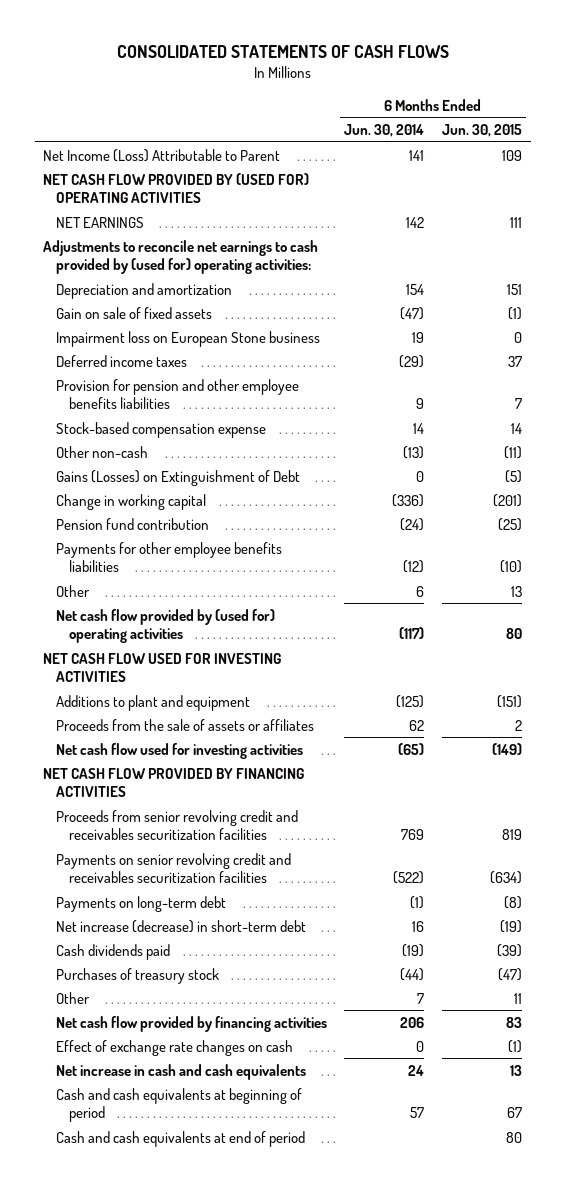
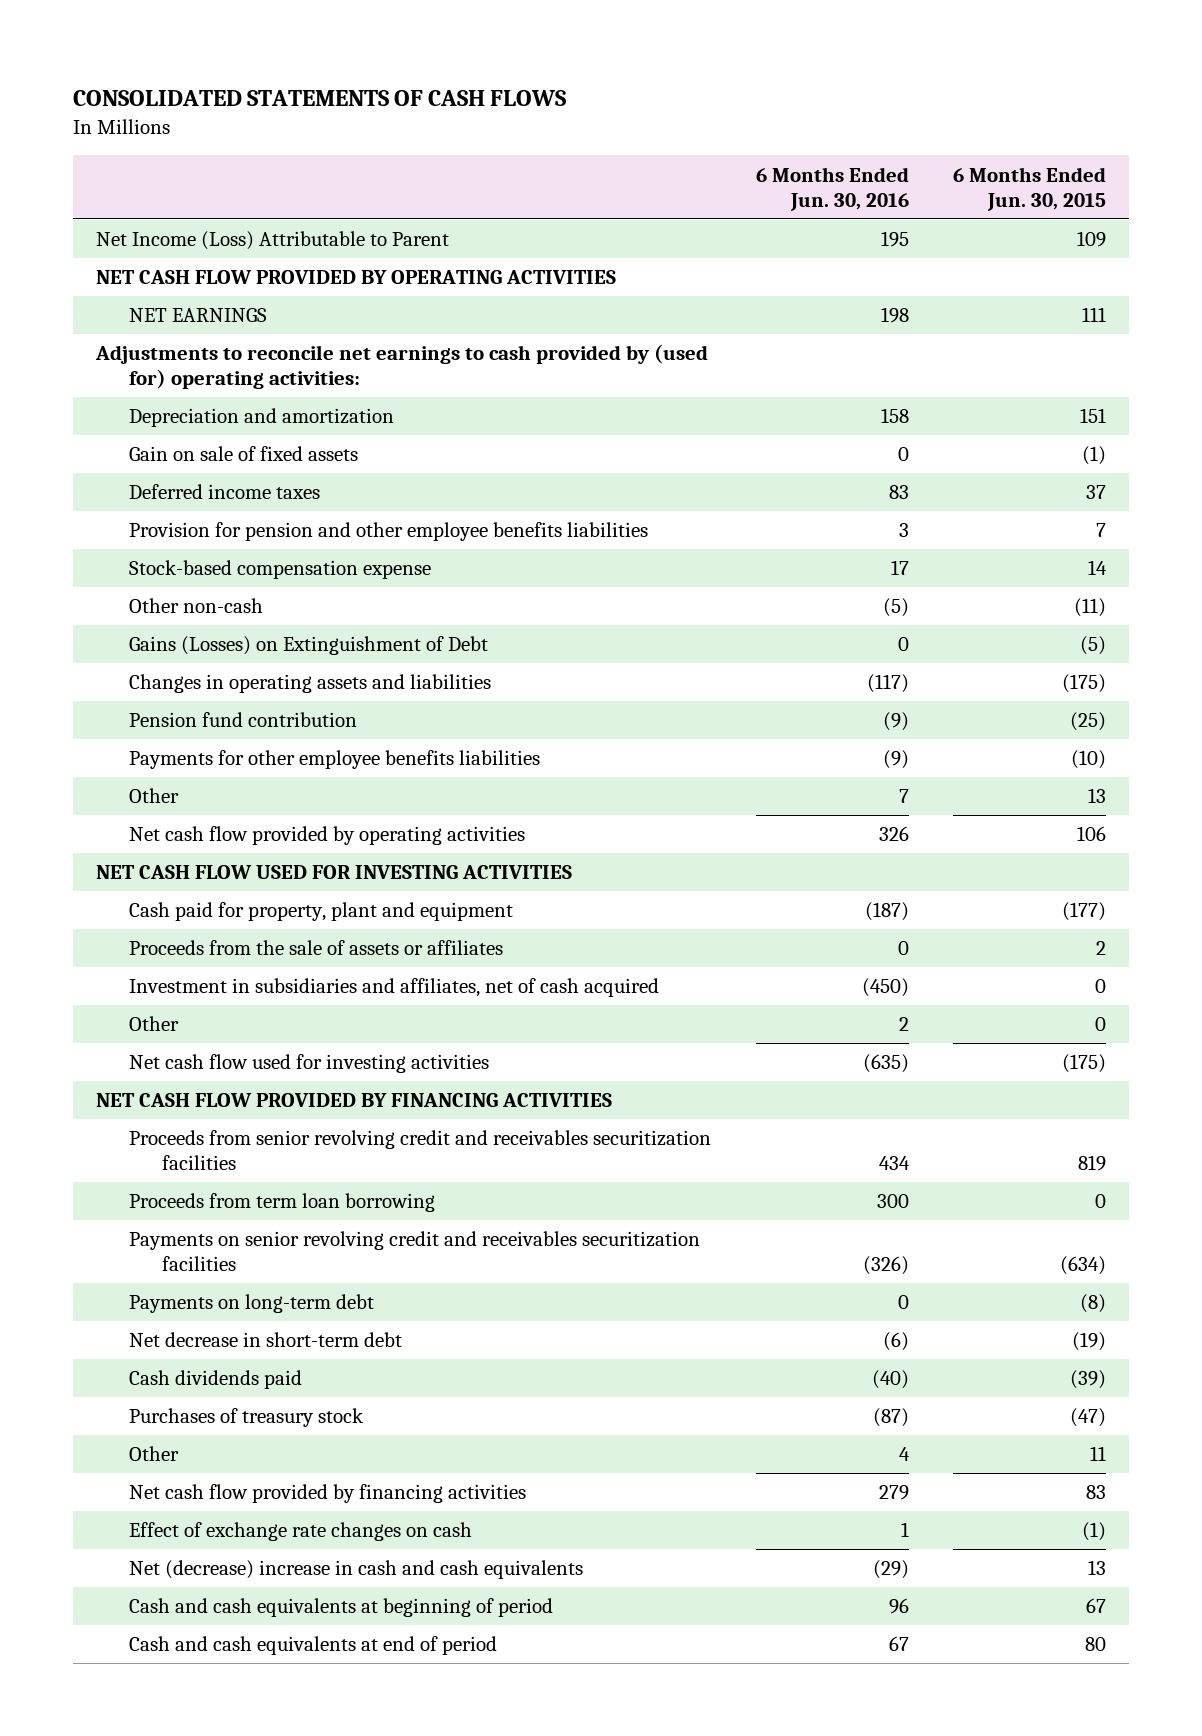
[344,124,425,138] Jun. 30, 2014 -> none
none -> [755,166,909,211] 6 Months Ended Jun. 30, 2016
[43,172,310,204] NET CASH FLOW PROVIDED BY (USED FOR) OPERATING ACTIVITIES -> [95,270,616,285] NET CASH FLOW PROVIDED BY OPERATING ACTIVITIES
[55,330,320,347] Impairment loss on European Stone business -> none
[55,493,206,510] Change in working capital -> none
none -> [128,674,491,694] Changes in operating assets and liabilities
[55,608,275,644] Net cash flow provided by (used for) operating activities -> [128,826,525,846] Net cash flow provided by operating activities
[505,628,522,640] 80 -> [1077,826,1107,842] 106
[55,694,250,711] Additions to plant and equipment -> [128,902,513,922] Cash paid for property, plant and equipment
[496,694,522,708] (151) -> [1062,902,1107,922] (177)
none -> [128,978,659,998] Investment in subsidiaries and affiliates, net of cash acquired
none -> [128,1016,179,1032] Other
[491,742,522,755] (149) -> [1062,1054,1107,1074] (175)
none -> [128,1193,435,1213] Proceeds from term loan borrowing
[55,919,306,933] Net increase (decrease) in short-term debt -> [128,1332,402,1348] Net decrease in short-term debt
[55,1063,306,1080] Net increase in cash and cash equivalents -> [128,1560,583,1580] Net (decrease) increase in cash and cash equivalents

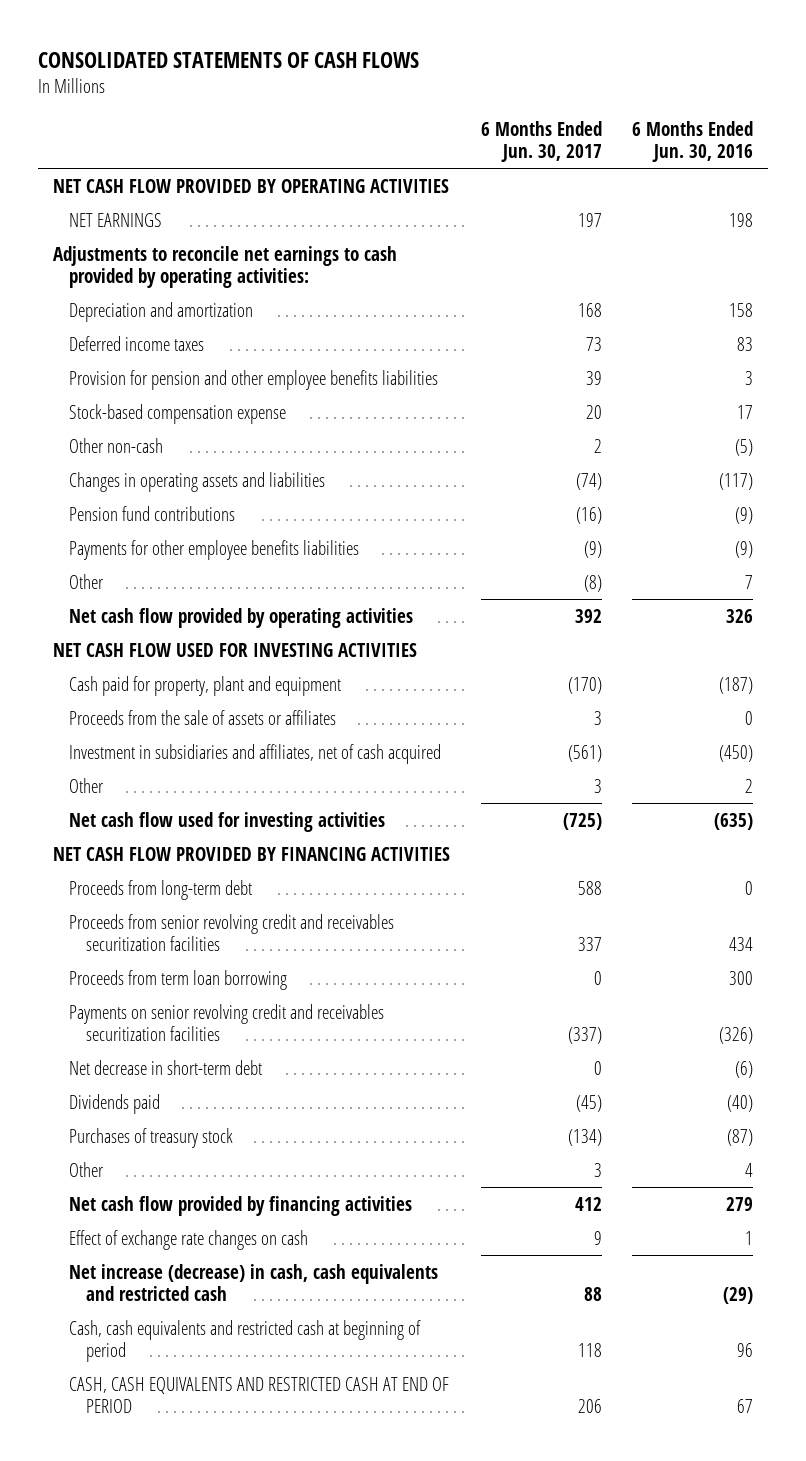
[953,166,1107,211] 6 Months Ended Jun. 30, 2015 -> none
none -> [480,121,602,163] 6 Months Ended Jun. 30, 2017
[95,231,449,251] Net Income (Loss) Attributable to Parent -> none
[94,344,708,390] Adjustments to reconcile net earnings to cash provided by (used for) operating activities: -> [53,245,398,288] Adjustments to reconcile net earnings to cash provided by operating activities:
[128,446,358,462] Gain on sale of fixed assets -> none
[128,636,488,656] Gains (Losses) on Extinguishment of Debt -> none
[128,712,357,728] Pension fund contribution -> [69,505,236,521] Pension fund contributions
none -> [69,879,253,900] Proceeds from long-term debt
[128,1294,374,1314] Payments on long-term debt -> none
[128,1370,302,1390] Cash dividends paid -> [69,1093,161,1114] Dividends paid
[128,1560,583,1580] Net (decrease) increase in cash and cash equivalents -> [69,1263,439,1301] Net increase (decrease) in cash, cash equivalents and restricted cash
[128,1598,553,1618] Cash and cash equivalents at beginning of period -> [69,1319,422,1362] Cash, cash equivalents and restricted cash at beginning of period
[128,1636,497,1656] Cash and cash equivalents at end of period -> [69,1376,450,1413] CASH, CASH EQUIVALENTS AND RESTRICTED CASH AT END OF PERIOD

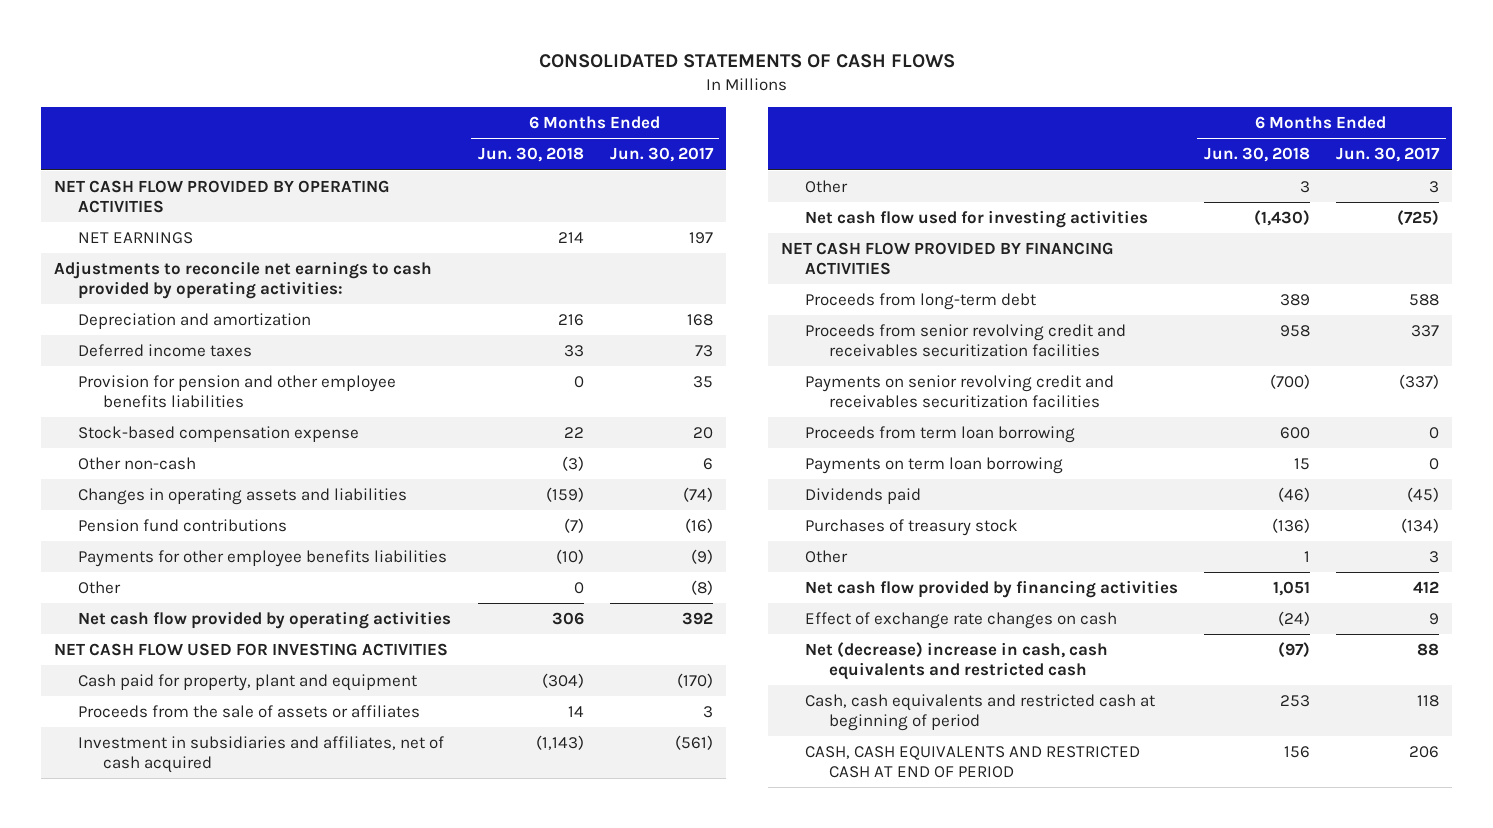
[631,121,753,163] 6 Months Ended Jun. 30, 2016 -> none
none -> [477,147,584,163] Jun. 30, 2018
[585,370,602,385] 39 -> [692,376,713,389] 35
[593,438,602,453] 2 -> [702,458,713,471] 6
[69,1059,263,1075] Net decrease in short-term debt -> none
[69,969,288,990] Proceeds from term loan borrowing -> [804,426,1075,444] Proceeds from term loan borrowing
none -> [804,457,1063,475] Payments on term loan borrowing
[69,1263,439,1301] Net increase (decrease) in cash, cash equivalents and restricted cash -> [804,642,1108,680] Net (decrease) increase in cash, cash equivalents and restricted cash

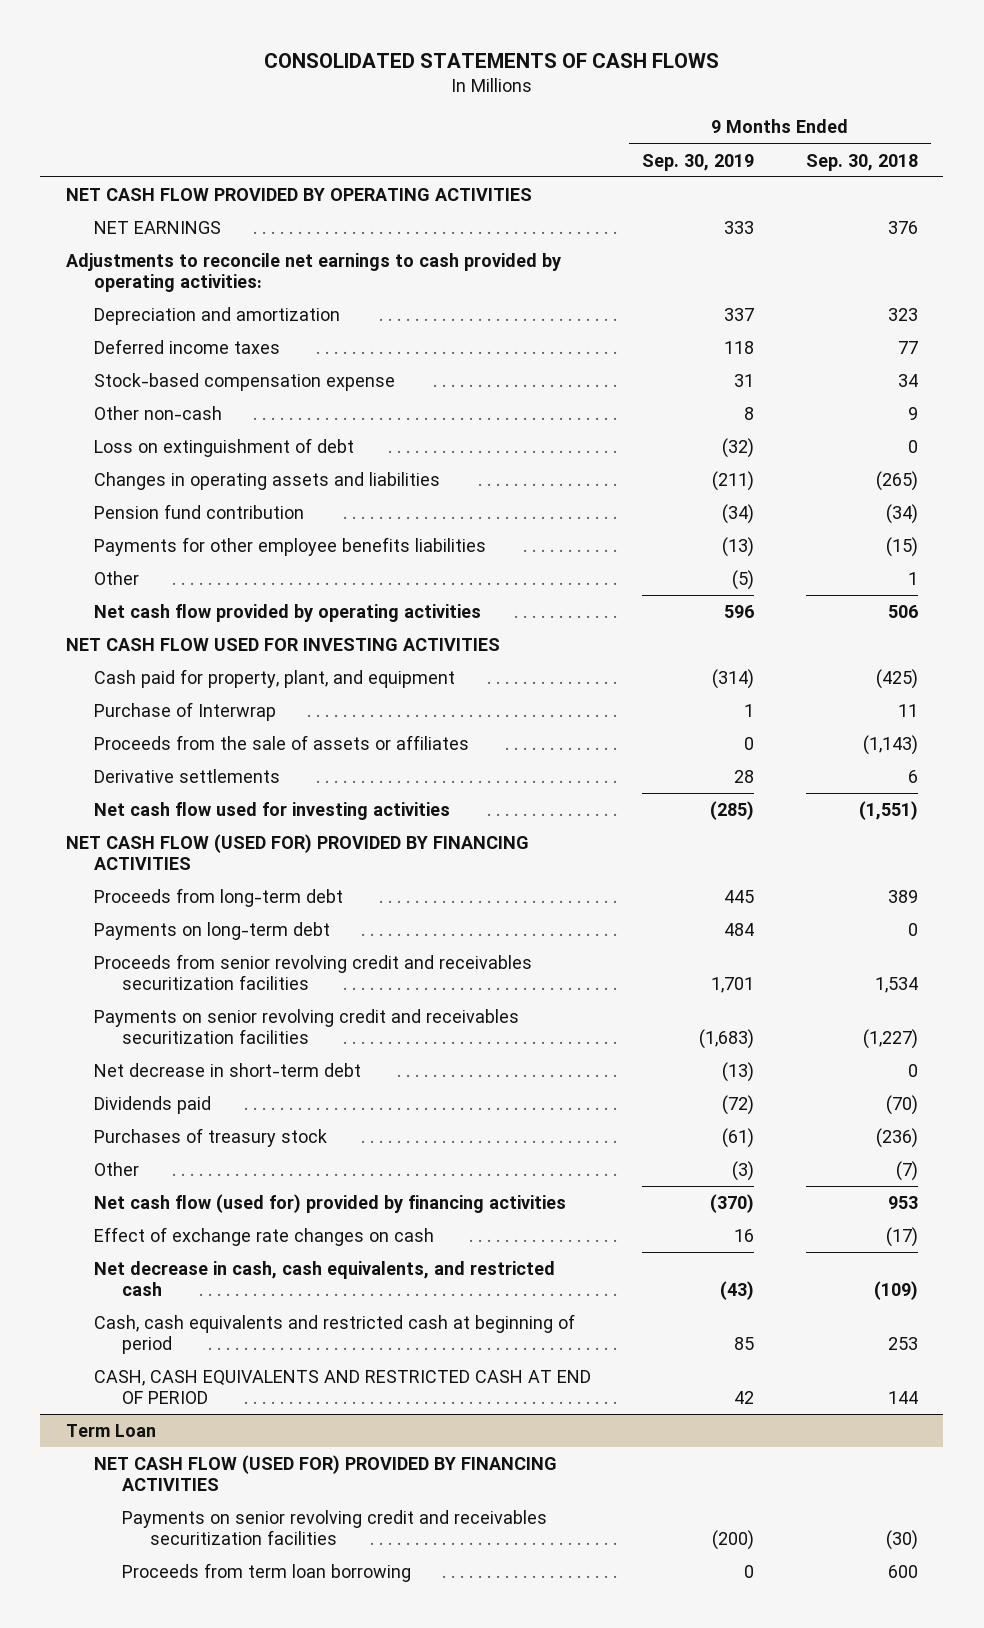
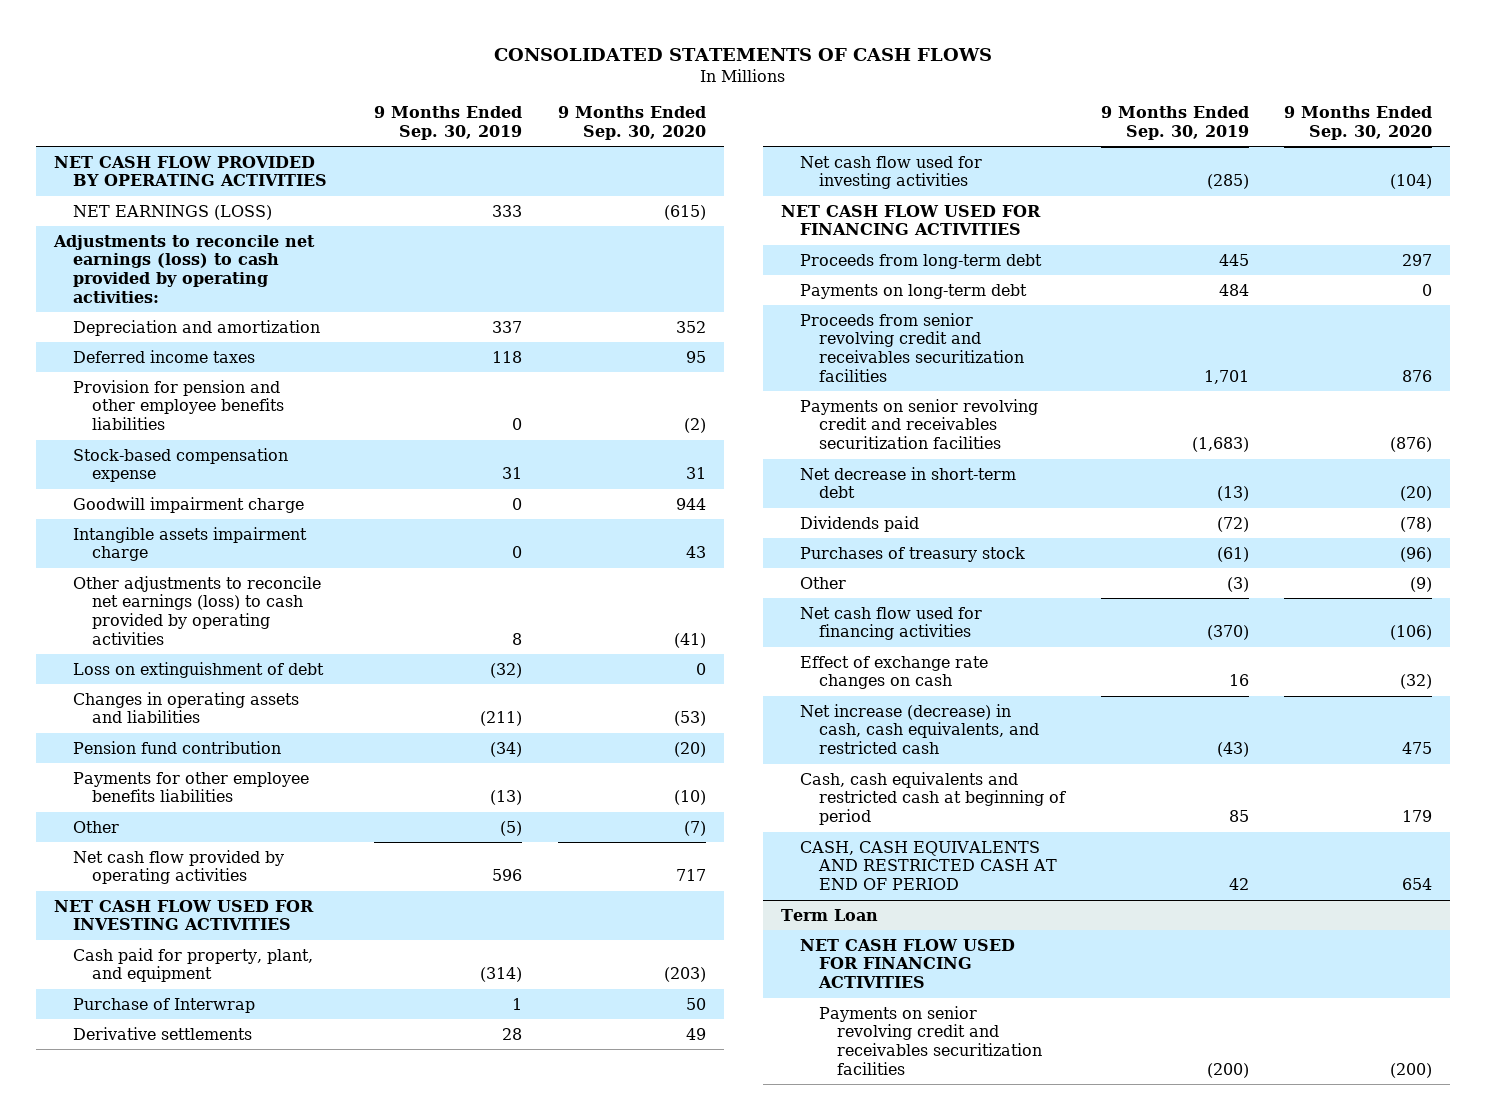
[805,153,918,171] Sep. 30, 2018 -> none
none -> [557,106,706,141] 9 Months Ended Sep. 30, 2020
[93,221,221,235] NET EARNINGS -> [73,204,273,220] NET EARNINGS (LOSS)
[65,253,561,292] Adjustments to reconcile net earnings to cash provided by operating activities: -> [53,234,316,303] Adjustments to reconcile net earnings (loss) to cash provided by operating activities:
none -> [73,379,285,431] Provision for pension and other employee benefits liabilities
none -> [73,496,305,513] Goodwill impairment charge
none -> [73,526,308,562] Intangible assets impairment charge
[93,406,222,421] Other non-cash -> [73,575,322,645] Other adjustments to reconcile net earnings (loss) to cash provided by operating activities
[93,735,469,751] Proceeds from the sale of assets or affiliates -> none
[65,834,529,870] NET CASH FLOW (USED FOR) PROVIDED BY FINANCING ACTIVITIES -> [780,204,1041,236] NET CASH FLOW USED FOR FINANCING ACTIVITIES
[93,1194,566,1214] Net cash flow (used for) provided by financing activities -> [799,606,982,641] Net cash flow used for financing activities
[93,1261,555,1296] Net decrease in cash, cash equivalents, and restricted cash -> [799,703,1039,755] Net increase (decrease) in cash, cash equivalents, and restricted cash
[93,1455,557,1491] NET CASH FLOW (USED FOR) PROVIDED BY FINANCING ACTIVITIES -> [799,938,1015,989] NET CASH FLOW USED FOR FINANCING ACTIVITIES
[121,1563,411,1583] Proceeds from term loan borrowing -> none

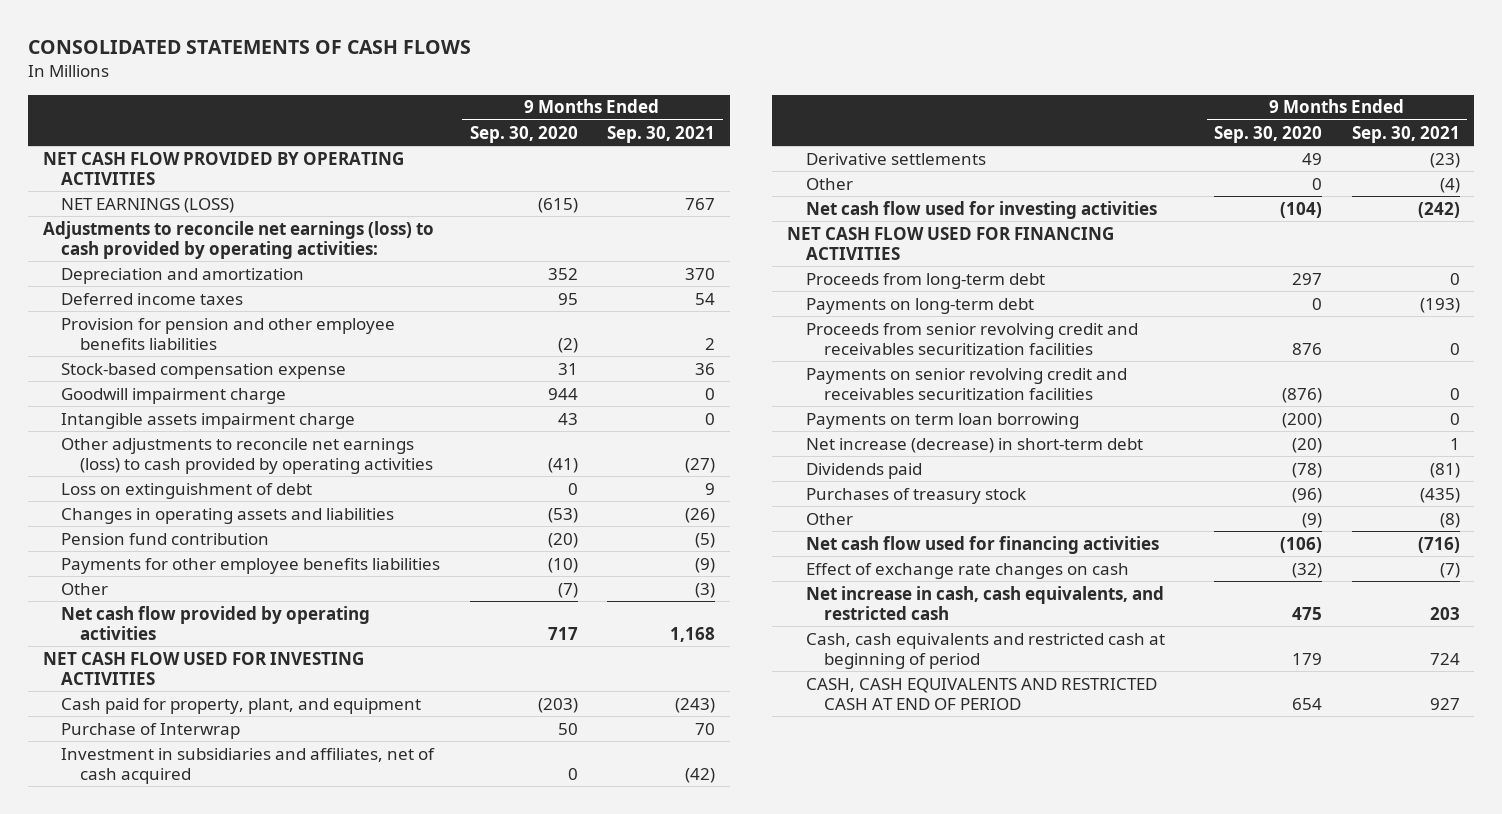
[373,106,522,141] 9 Months Ended Sep. 30, 2019 -> none
none -> [607,125,716,143] Sep. 30, 2021
none -> [61,747,436,784] Investment in subsidiaries and affiliates, net of cash acquired
none -> [805,177,853,190] Other
none -> [805,412,1079,429] Payments on term loan borrowing
[799,466,1016,499] Net decrease in short-term debt -> [805,437,1143,453] Net increase (decrease) in short-term debt
[799,703,1039,755] Net increase (decrease) in cash, cash equivalents, and restricted cash -> [805,585,1164,620] Net increase in cash, cash equivalents, and restricted cash
[780,908,878,921] Term Loan -> none
[799,938,1015,989] NET CASH FLOW USED FOR FINANCING ACTIVITIES -> none
[818,1005,1043,1075] Payments on senior revolving credit and receivables securitization facilities -> none

